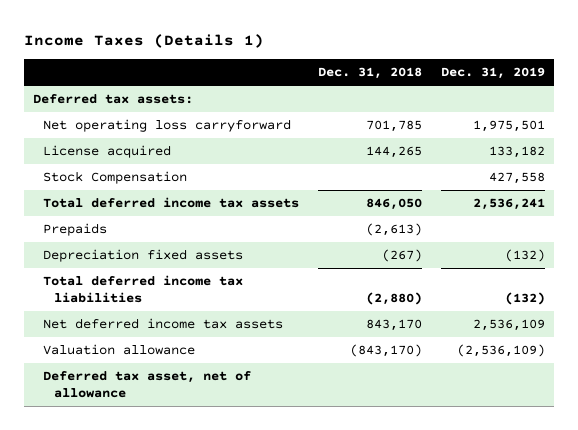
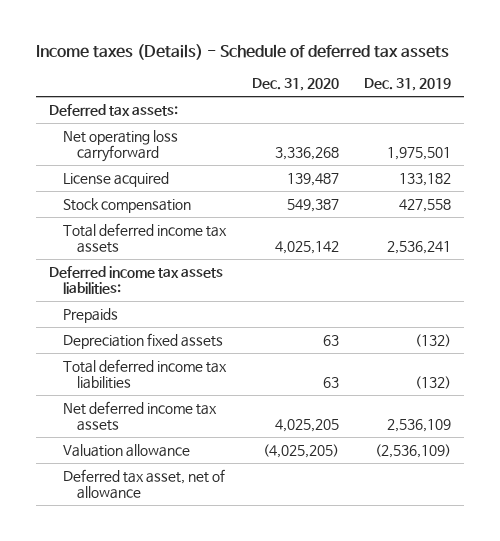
[23,34,264,49] Income Taxes (Details 1) -> [36,43,450,60] Income taxes (Details) - Schedule of deferred tax assets
[318,67,423,80] Dec. 31, 2018 -> none
none -> [251,77,339,91] Dec. 31, 2020
[43,171,188,185] Stock Compensation -> [62,197,191,213] Stock compensation
none -> [49,265,224,294] Deferred income tax assets liabilities:

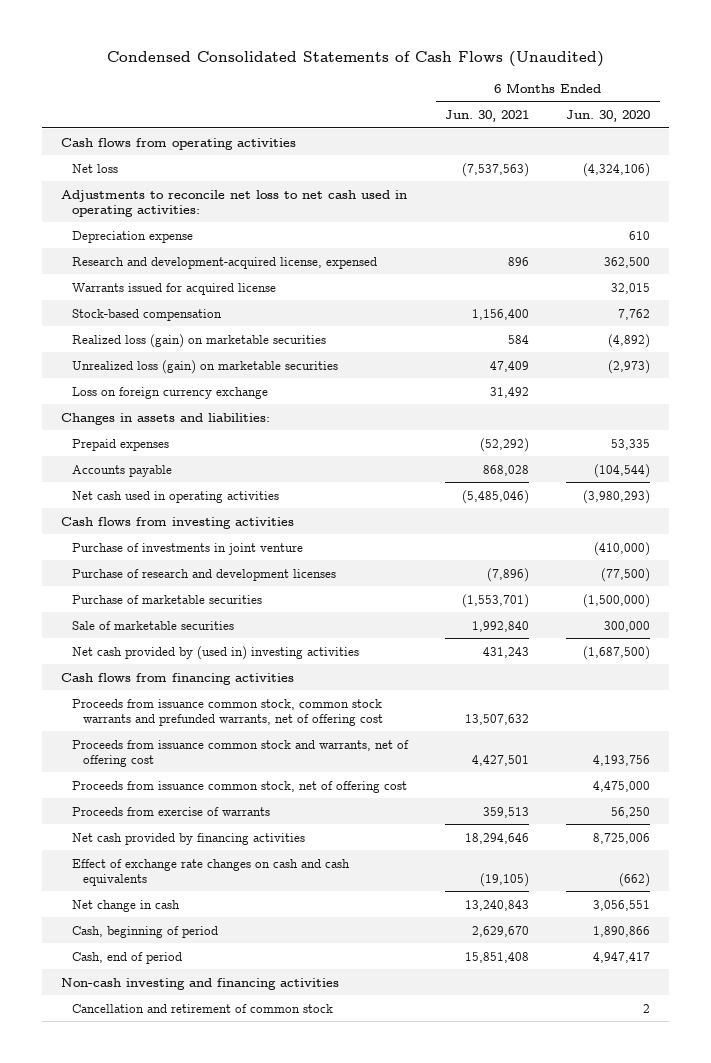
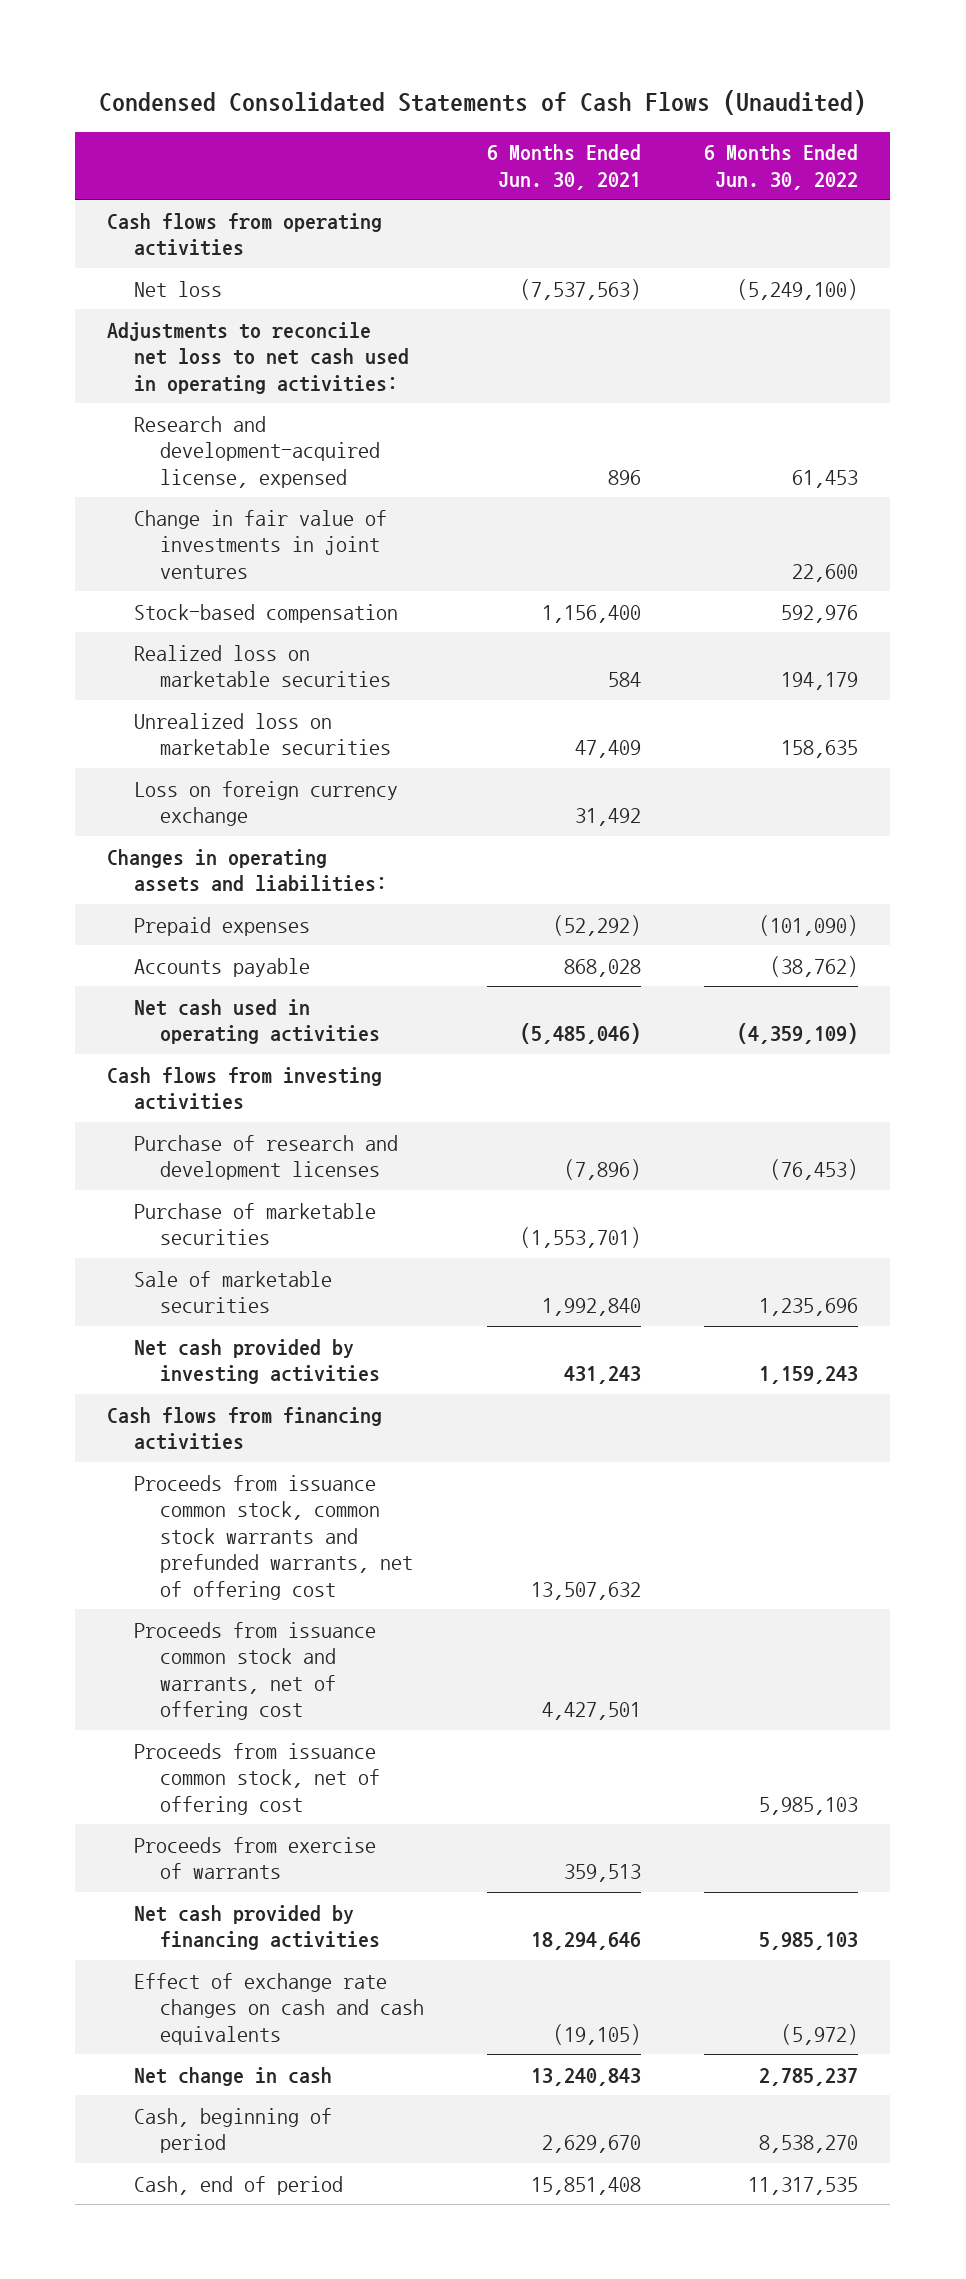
[566,110,651,123] Jun. 30, 2020 -> none
none -> [704,144,859,190] 6 Months Ended Jun. 30, 2022
[71,230,193,243] Depreciation expense -> none
[71,282,276,295] Warrants issued for acquired license -> none
none -> [133,509,387,579] Change in fair value of investments in joint ventures
[71,333,326,348] Realized loss (gain) on marketable securities -> [133,644,391,688] Realized loss on marketable securities
[71,359,338,374] Unrealized loss (gain) on marketable securities -> [133,712,391,756] Unrealized loss on marketable securities
[60,412,270,425] Changes in assets and liabilities: -> [107,848,387,893] Changes in operating assets and liabilities:
[71,542,303,555] Purchase of investments in joint venture -> none
[71,645,359,660] Net cash provided by (used in) investing activities -> [133,1338,380,1385] Net cash provided by investing activities
[60,977,339,990] Non-cash investing and financing activities -> none
[71,1003,333,1013] Cancellation and retirement of common stock -> none

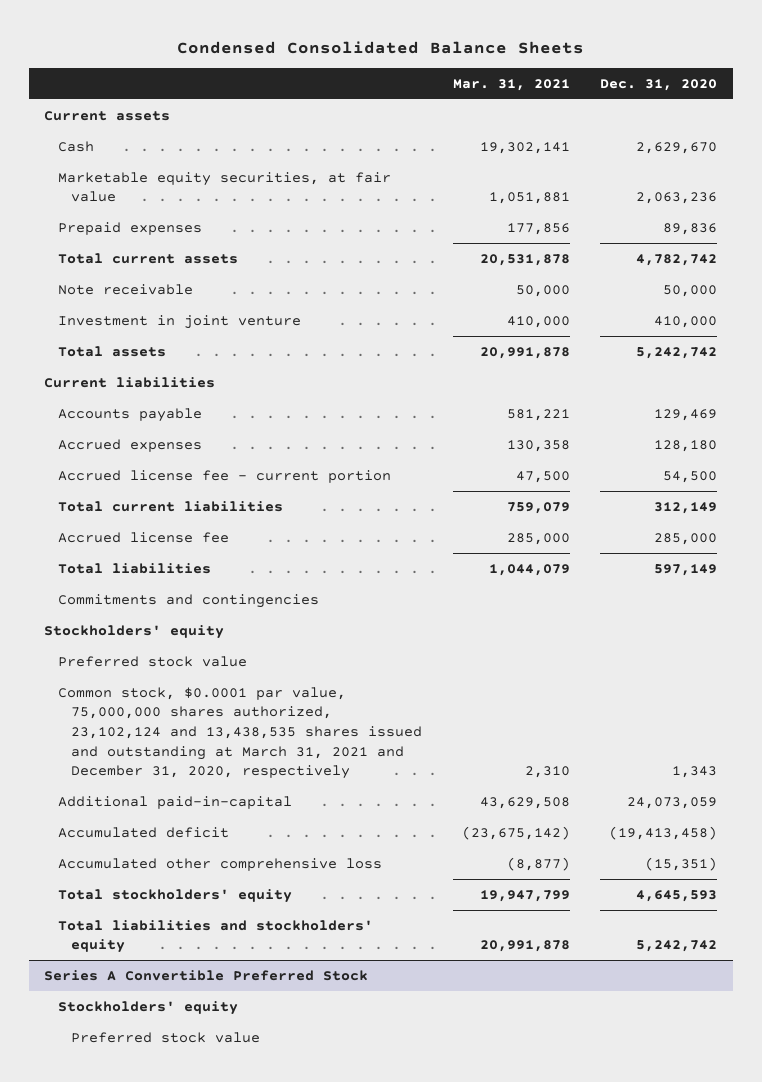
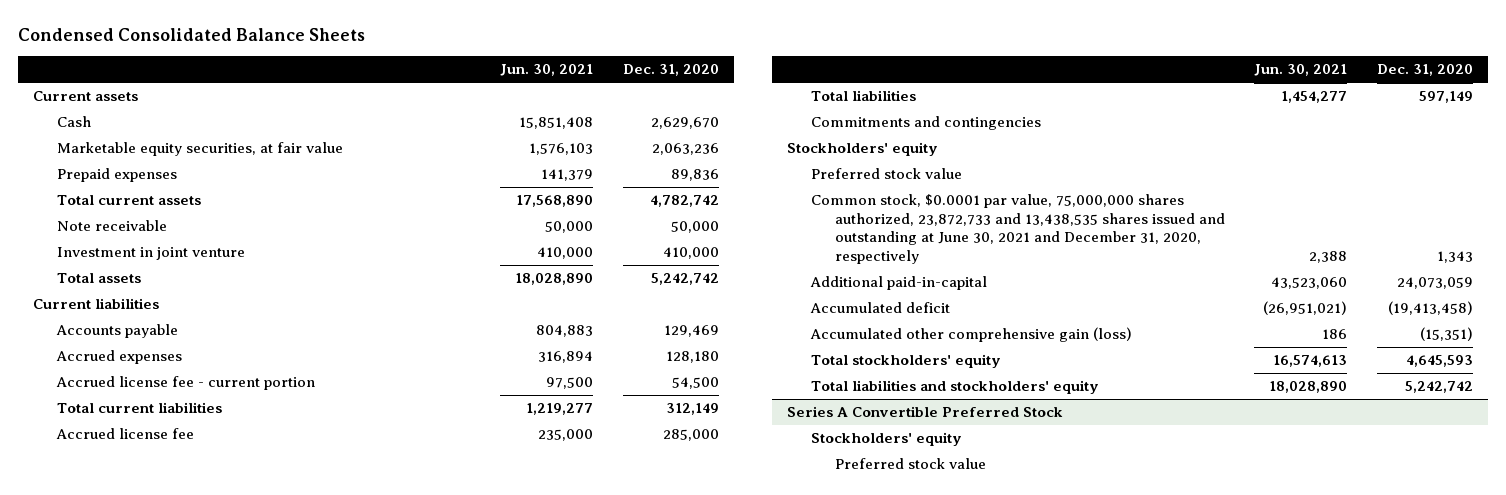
[452,78,570,91] Mar. 31, 2021 -> none
none -> [500,64,594,77] Jun. 30, 2021
[57,686,423,780] Common stock, $0.0001 par value, 75,000,000 shares authorized, 23,102,124 and 13,438,535 shares issued and outstanding at March 31, 2021 and December 31, 2020, respectively -> [810,194,1225,264] Common stock, $0.0001 par value, 75,000,000 shares authorized, 23,872,733 and 13,438,535 shares issued and outstanding at June 30, 2021 and December 31, 2020, respectively
[57,857,382,871] Accumulated other comprehensive loss -> [809,327,1132,343] Accumulated other comprehensive gain (loss)

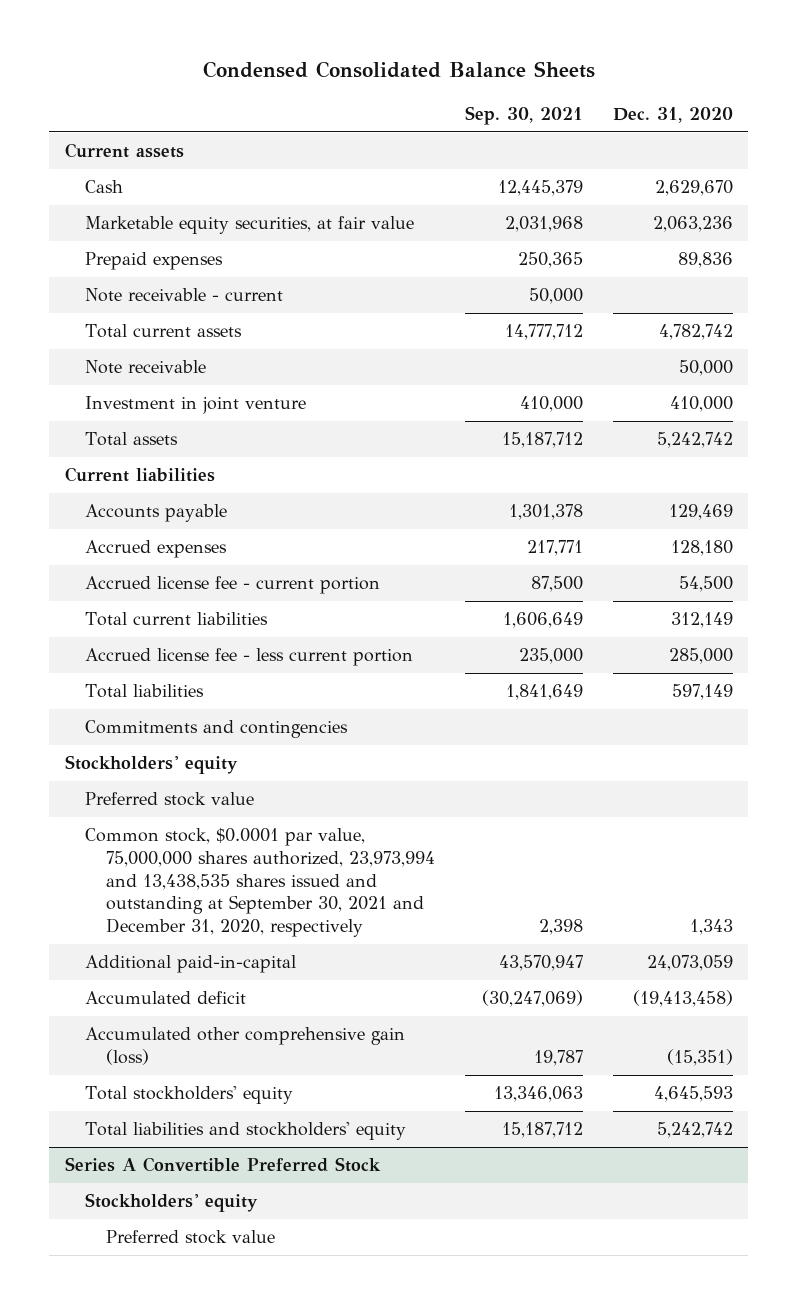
[500,64,594,77] Jun. 30, 2021 -> none
none -> [464,105,583,125] Sep. 30, 2021
none -> [85,288,284,303] Note receivable - current
[55,428,194,440] Accrued license fee -> [85,648,414,667] Accrued license fee - less current portion
[810,194,1225,264] Common stock, $0.0001 par value, 75,000,000 shares authorized, 23,872,733 and 13,438,535 shares issued and outstanding at June 30, 2021 and December 31, 2020, respectively -> [85,828,435,937] Common stock, $0.0001 par value, 75,000,000 shares authorized, 23,973,994 and 13,438,535 shares issued and outstanding at September 30, 2021 and December 31, 2020, respectively

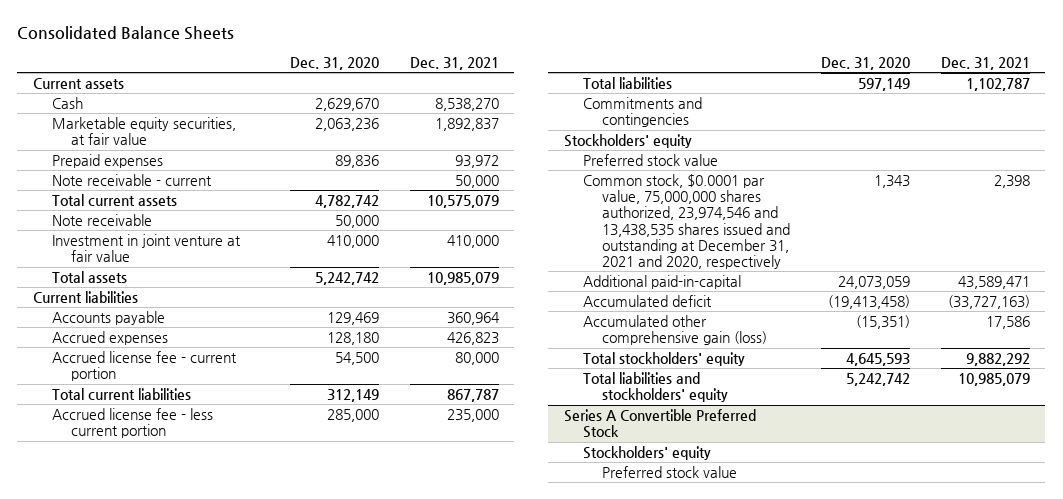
[202,61,595,79] Condensed Consolidated Balance Sheets -> [17,26,235,41] Consolidated Balance Sheets
[464,105,583,125] Sep. 30, 2021 -> none
none -> [409,56,499,70] Dec. 31, 2021
[85,396,307,415] Investment in joint venture -> [51,233,241,263] Investment in joint venture at fair value
[85,828,435,937] Common stock, $0.0001 par value, 75,000,000 shares authorized, 23,973,994 and 13,438,535 shares issued and outstanding at September 30, 2021 and December 31, 2020, respectively -> [582,173,791,269] Common stock, $0.0001 par value, 75,000,000 shares authorized, 23,974,546 and 13,438,535 shares issued and outstanding at December 31, 2021 and 2020, respectively

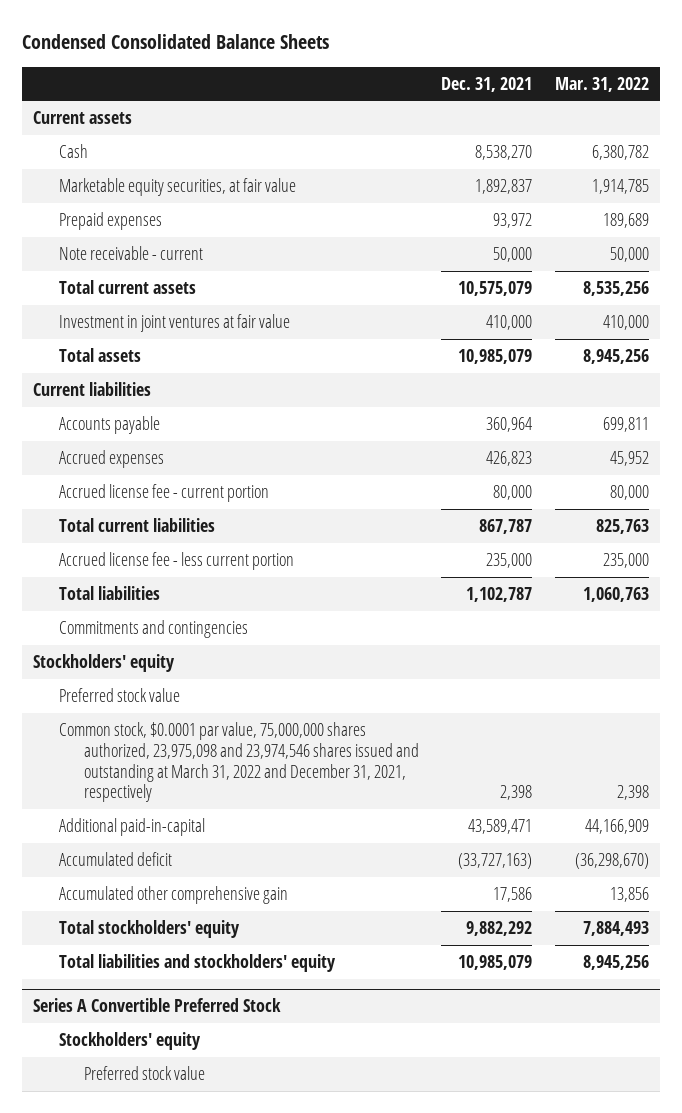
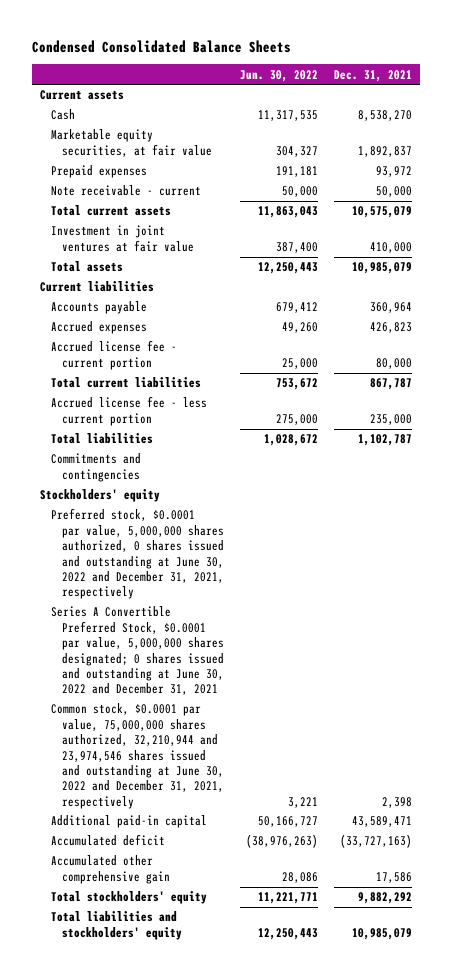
[554,76,649,92] Mar. 31, 2022 -> none
none -> [239,69,318,82] Jun. 30, 2022
[58,688,180,703] Preferred stock value -> [51,508,224,600] Preferred stock, $0.0001 par value, 5,000,000 shares authorized, 0 shares issued and outstanding at June 30, 2022 and December 31, 2021, respectively
none -> [51,606,224,696] Series A Convertible Preferred Stock, $0.0001 par value, 5,000,000 shares designated; 0 shares issued and outstanding at June 30, 2022 and December 31, 2021
[58,722,420,803] Common stock, $0.0001 par value, 75,000,000 shares authorized, 23,975,098 and 23,974,546 shares issued and outstanding at March 31, 2022 and December 31, 2021, respectively -> [51,703,224,809] Common stock, $0.0001 par value, 75,000,000 shares authorized, 32,210,944 and 23,974,546 shares issued and outstanding at June 30, 2022 and December 31, 2021, respectively
[58,818,205,837] Additional paid-in-capital -> [51,815,208,829] Additional paid-in capital
[33,998,282,1013] Series A Convertible Preferred Stock -> none
[58,1032,201,1051] Stockholders' equity -> none
[84,1066,206,1081] Preferred stock value -> none

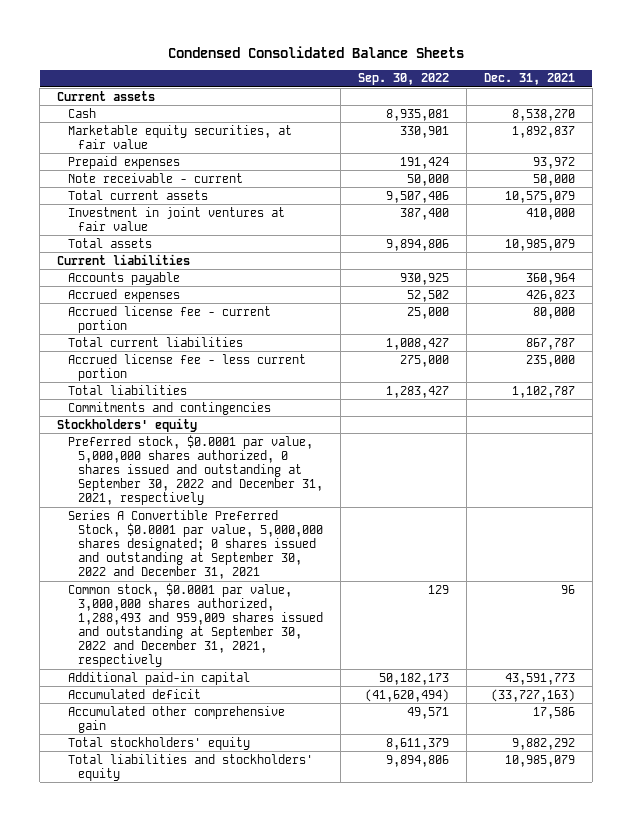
[239,69,318,82] Jun. 30, 2022 -> none
none -> [358,73,450,86] Sep. 30, 2022
[51,508,224,600] Preferred stock, $0.0001 par value, 5,000,000 shares authorized, 0 shares issued and outstanding at June 30, 2022 and December 31, 2021, respectively -> [67,434,324,506] Preferred stock, $0.0001 par value, 5,000,000 shares authorized, 0 shares issued and outstanding at September 30, 2022 and December 31, 2021, respectively
[51,606,224,696] Series A Convertible Preferred Stock, $0.0001 par value, 5,000,000 shares designated; 0 shares issued and outstanding at June 30, 2022 and December 31, 2021 -> [67,509,324,580] Series A Convertible Preferred Stock, $0.0001 par value, 5,000,000 shares designated; 0 shares issued and outstanding at September 30, 2022 and December 31, 2021
[51,703,224,809] Common stock, $0.0001 par value, 75,000,000 shares authorized, 32,210,944 and 23,974,546 shares issued and outstanding at June 30, 2022 and December 31, 2021, respectively -> [67,582,324,668] Common stock, $0.0001 par value, 3,000,000 shares authorized, 1,288,493 and 959,009 shares issued and outstanding at September 30, 2022 and December 31, 2021, respectively
[381,796,412,808] 2,398 -> [560,584,575,594] 96
[351,816,412,828] 43,589,471 -> [504,672,575,685] 43,591,773

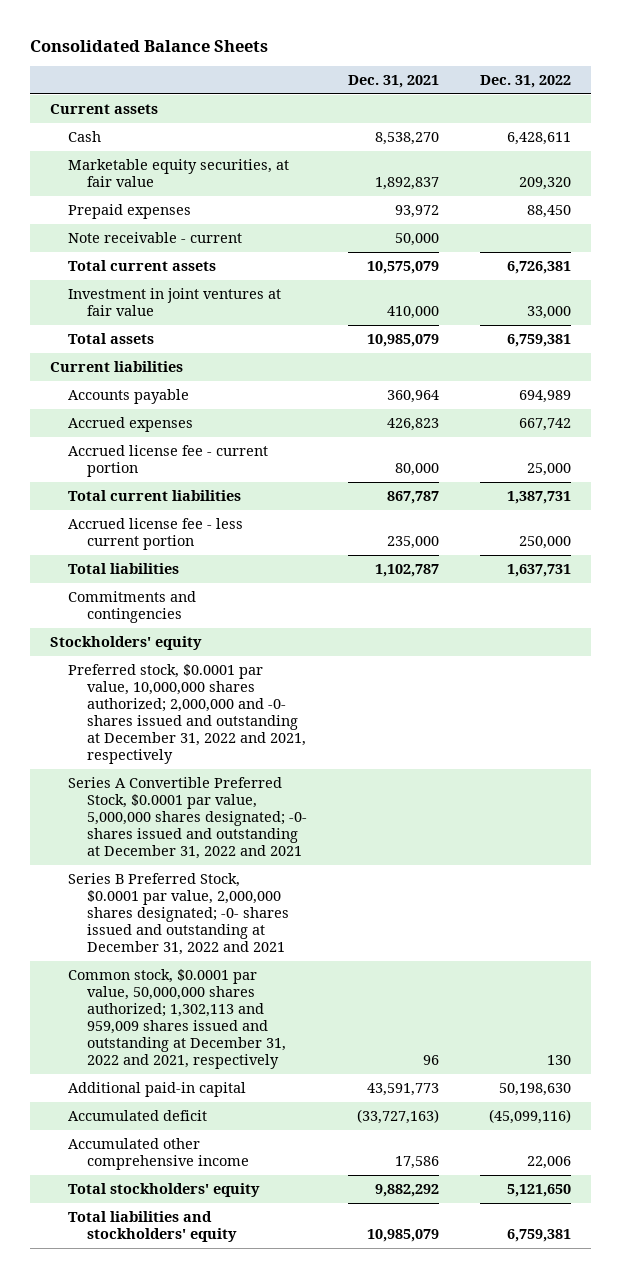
[168,46,465,59] Condensed Consolidated Balance Sheets -> [29,39,268,52] Consolidated Balance Sheets
[358,73,450,86] Sep. 30, 2022 -> none
none -> [479,75,571,89] Dec. 31, 2022
[67,434,324,506] Preferred stock, $0.0001 par value, 5,000,000 shares authorized, 0 shares issued and outstanding at September 30, 2022 and December 31, 2021, respectively -> [68,663,306,765] Preferred stock, $0.0001 par value, 10,000,000 shares authorized; 2,000,000 and -0- shares issued and outstanding at December 31, 2022 and 2021, respectively
[67,509,324,580] Series A Convertible Preferred Stock, $0.0001 par value, 5,000,000 shares designated; 0 shares issued and outstanding at September 30, 2022 and December 31, 2021 -> [68,776,307,860] Series A Convertible Preferred Stock, $0.0001 par value, 5,000,000 shares designated; -0- shares issued and outstanding at December 31, 2022 and 2021
none -> [68,872,289,956] Series B Preferred Stock, $0.0001 par value, 2,000,000 shares designated; -0- shares issued and outstanding at December 31, 2022 and 2021
[67,582,324,668] Common stock, $0.0001 par value, 3,000,000 shares authorized, 1,288,493 and 959,009 shares issued and outstanding at September 30, 2022 and December 31, 2021, respectively -> [68,968,286,1070] Common stock, $0.0001 par value, 50,000,000 shares authorized; 1,302,113 and 959,009 shares issued and outstanding at December 31, 2022 and 2021, respectively
[67,705,285,733] Accumulated other comprehensive gain -> [68,1137,249,1170] Accumulated other comprehensive income

